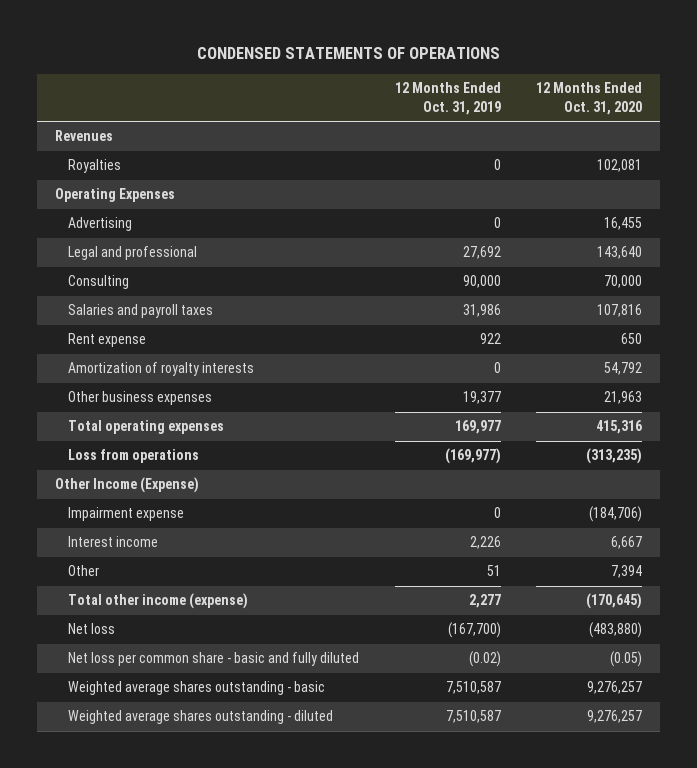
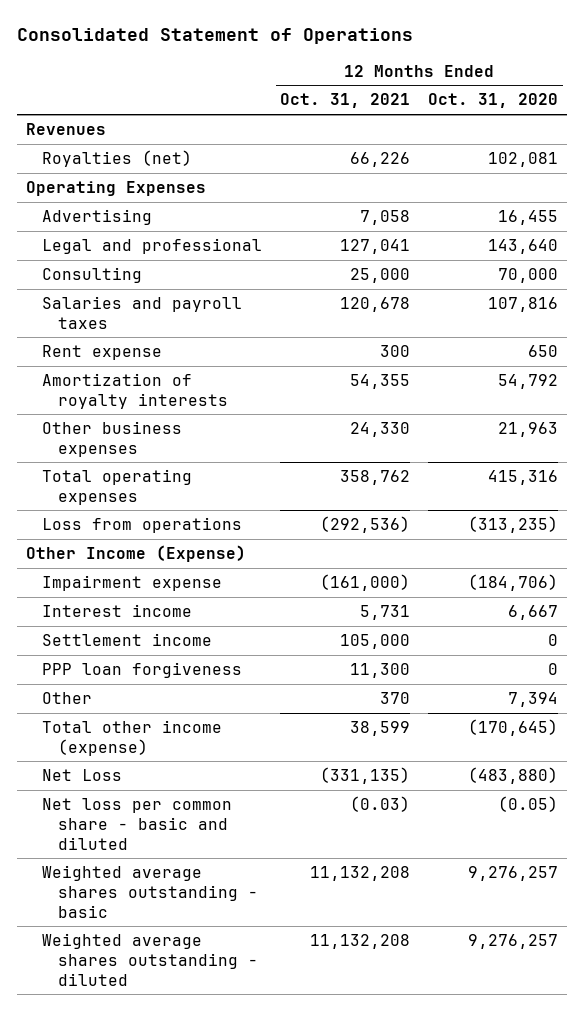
[196,47,500,60] CONDENSED STATEMENTS OF OPERATIONS -> [17,28,414,45] Consolidated Statement of Operations
[394,82,501,115] 12 Months Ended Oct. 31, 2019 -> none
none -> [280,93,411,109] Oct. 31, 2021
[68,159,122,174] Royalties -> [41,150,192,168] Royalties (net)
none -> [41,633,212,647] Settlement income
none -> [41,662,242,679] PPP loan forgiveness
[68,623,116,635] Net loss -> [41,769,122,782] Net Loss
[68,652,360,667] Net loss per common share - basic and fully diluted -> [41,798,232,850] Net loss per common share - basic and diluted

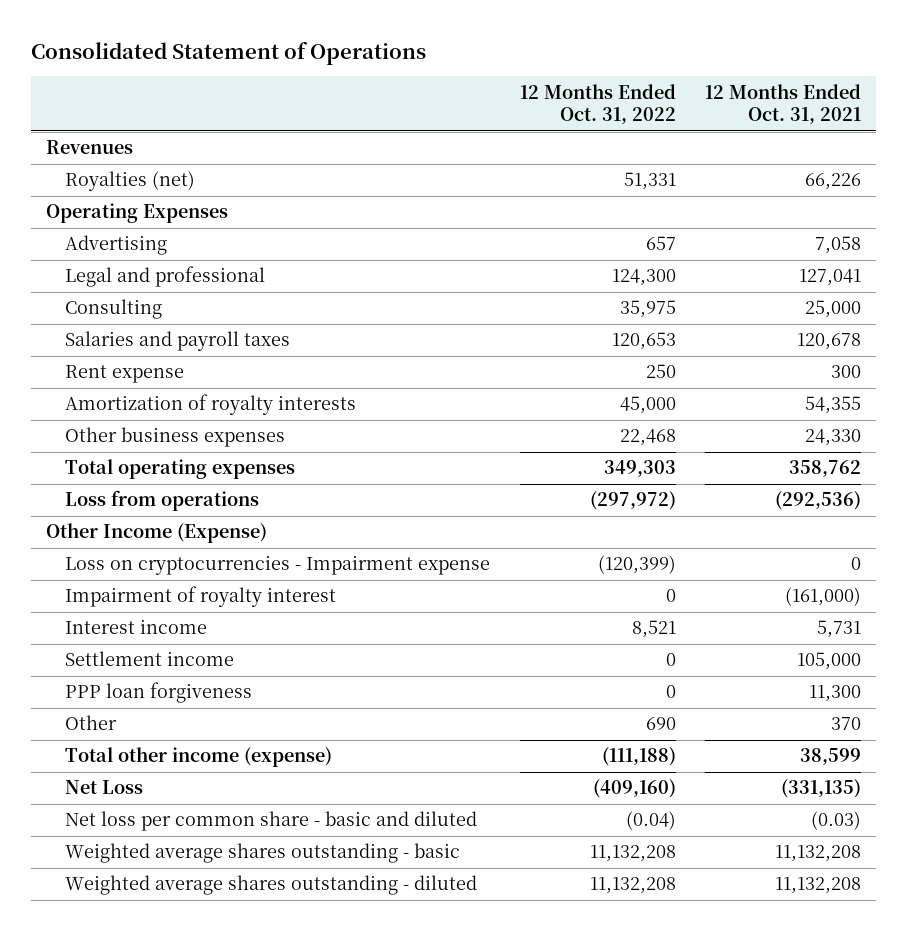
[428,93,559,109] Oct. 31, 2020 -> none
none -> [519,83,676,125] 12 Months Ended Oct. 31, 2022
none -> [64,555,490,576] Loss on cryptocurrencies - Impairment expense
[41,575,222,592] Impairment expense -> [64,586,336,608] Impairment of royalty interest

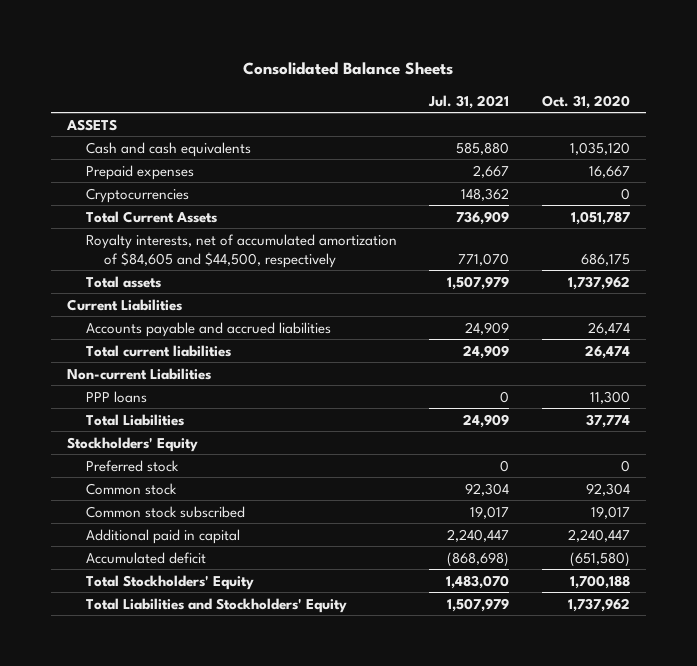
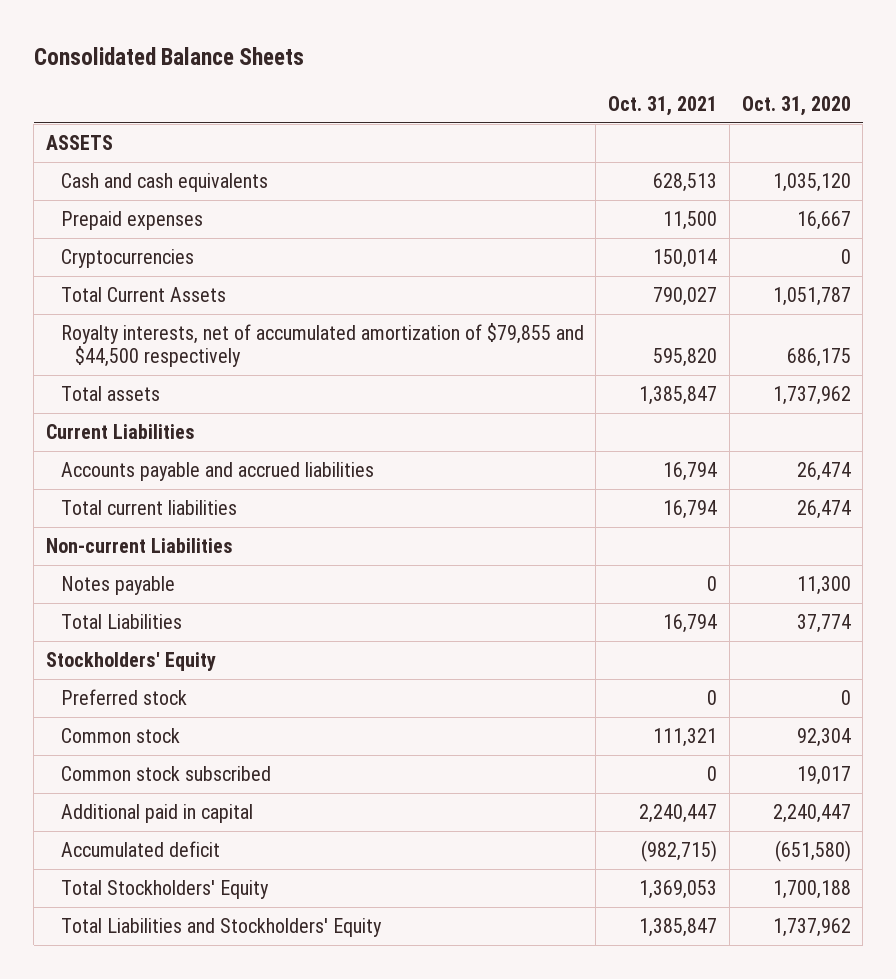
[428,94,510,109] Jul. 31, 2021 -> none
none -> [608,95,718,116] Oct. 31, 2021
[85,233,397,268] Royalty interests, net of accumulated amortization of $84,605 and $44,500, respectively -> [60,323,584,368] Royalty interests, net of accumulated amortization of $79,855 and $44,500 respectively
[85,390,147,403] PPP loans -> [60,576,175,596] Notes payable

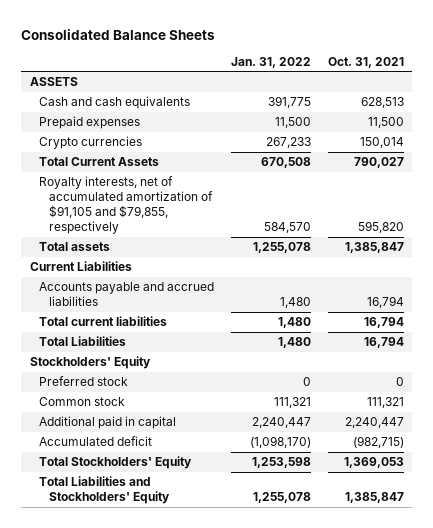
[741,95,851,116] Oct. 31, 2020 -> none
none -> [231,56,312,68] Jan. 31, 2022
[60,249,194,269] Cryptocurrencies -> [39,136,143,150] Crypto currencies
[60,323,584,368] Royalty interests, net of accumulated amortization of $79,855 and $44,500 respectively -> [39,176,214,235] Royalty interests, net of accumulated amortization of $91,105 and $79,855, respectively
[45,538,233,554] Non-current Liabilities -> none
[60,576,175,596] Notes payable -> none
[60,766,271,782] Common stock subscribed -> none

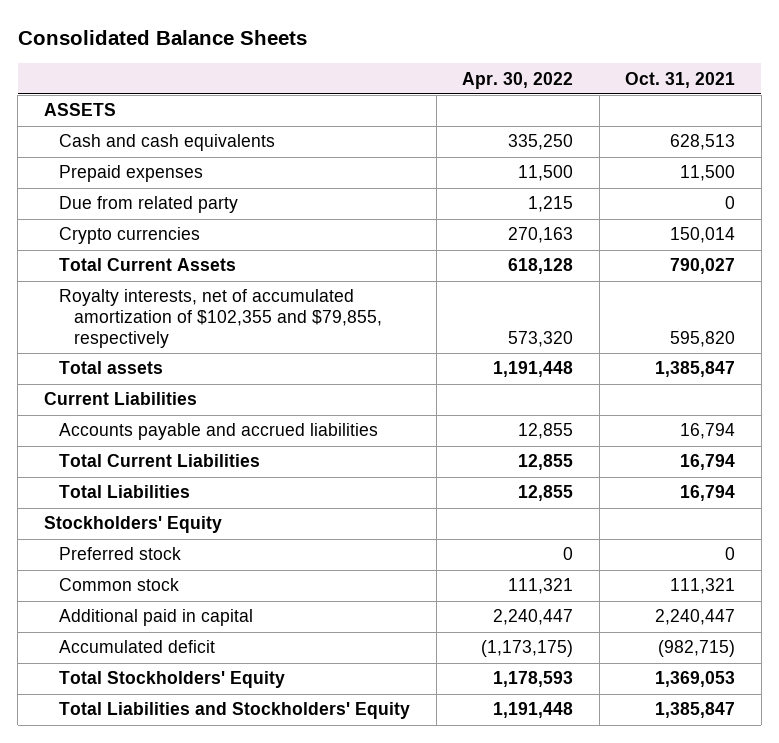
[231,56,312,68] Jan. 31, 2022 -> none
none -> [462,71,574,89] Apr. 30, 2022
none -> [59,196,239,214] Due from related party
[39,176,214,235] Royalty interests, net of accumulated amortization of $91,105 and $79,855, respectively -> [59,289,383,348] Royalty interests, net of accumulated amortization of $102,355 and $79,855, respectively
[39,316,168,327] Total current liabilities -> [59,454,261,468] Total Current Liabilities

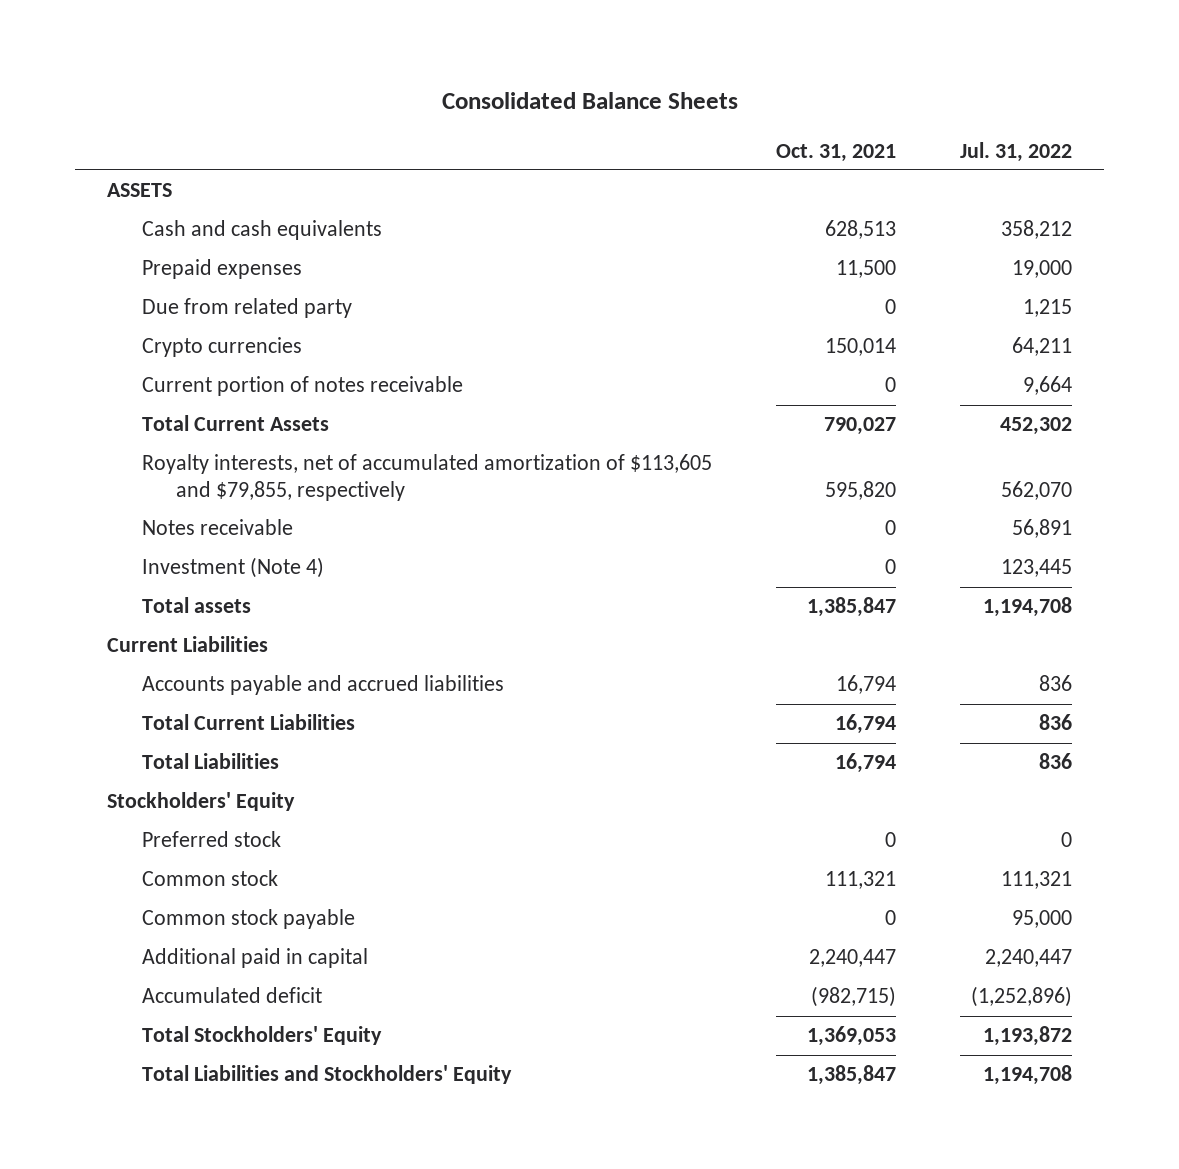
[462,71,574,89] Apr. 30, 2022 -> none
none -> [959,141,1072,162] Jul. 31, 2022
none -> [141,376,463,397] Current portion of notes receivable
[59,289,383,348] Royalty interests, net of accumulated amortization of $102,355 and $79,855, respectively -> [141,454,712,502] Royalty interests, net of accumulated amortization of $113,605 and $79,855, respectively
none -> [141,519,293,536] Notes receivable
none -> [141,557,324,579] Investment (Note 4)
none -> [141,909,355,930] Common stock payable

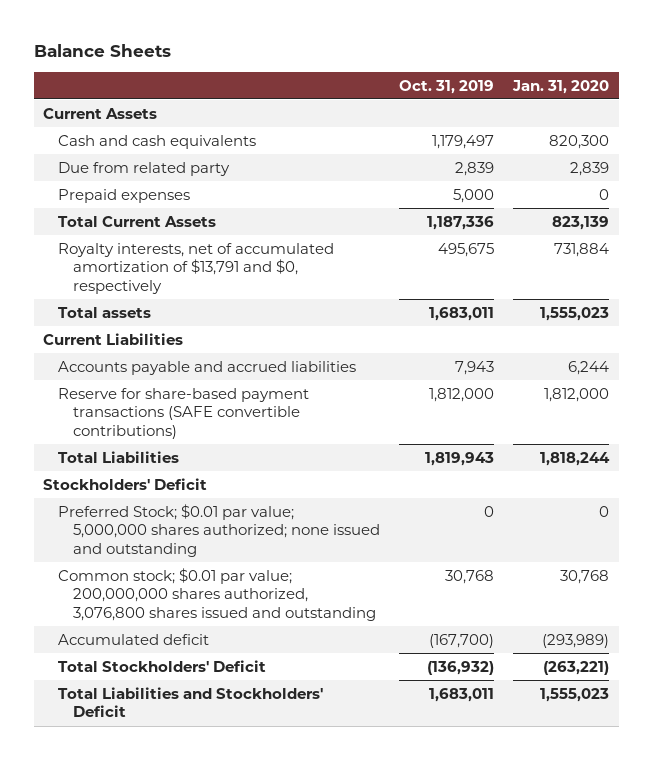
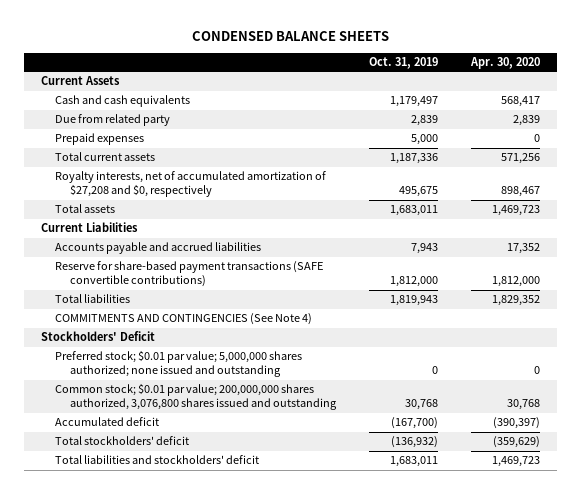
[33,43,171,57] Balance Sheets -> [191,31,389,42] CONDENSED BALANCE SHEETS
[512,79,610,94] Jan. 31, 2020 -> none
none -> [470,57,541,70] Apr. 30, 2020
[58,215,217,227] Total Current Assets -> [55,152,156,162] Total current assets
[58,242,335,294] Royalty interests, net of accumulated amortization of $13,791 and $0, respectively -> [55,171,327,198] Royalty interests, net of accumulated amortization of $27,208 and $0, respectively
[58,450,180,463] Total Liabilities -> [55,294,131,304] Total liabilities
none -> [55,313,313,326] COMMITMENTS AND CONTINGENCIES (See Note 4)
[58,503,380,557] Preferred Stock; $0.01 par value; 5,000,000 shares authorized; none issued and outstanding -> [55,350,303,378] Preferred stock; $0.01 par value; 5,000,000 shares authorized; none issued and outstanding
[58,659,267,672] Total Stockholders' Deficit -> [55,436,190,446] Total stockholders' deficit
[58,686,324,718] Total Liabilities and Stockholders' Deficit -> [55,455,260,465] Total liabilities and stockholders' deficit

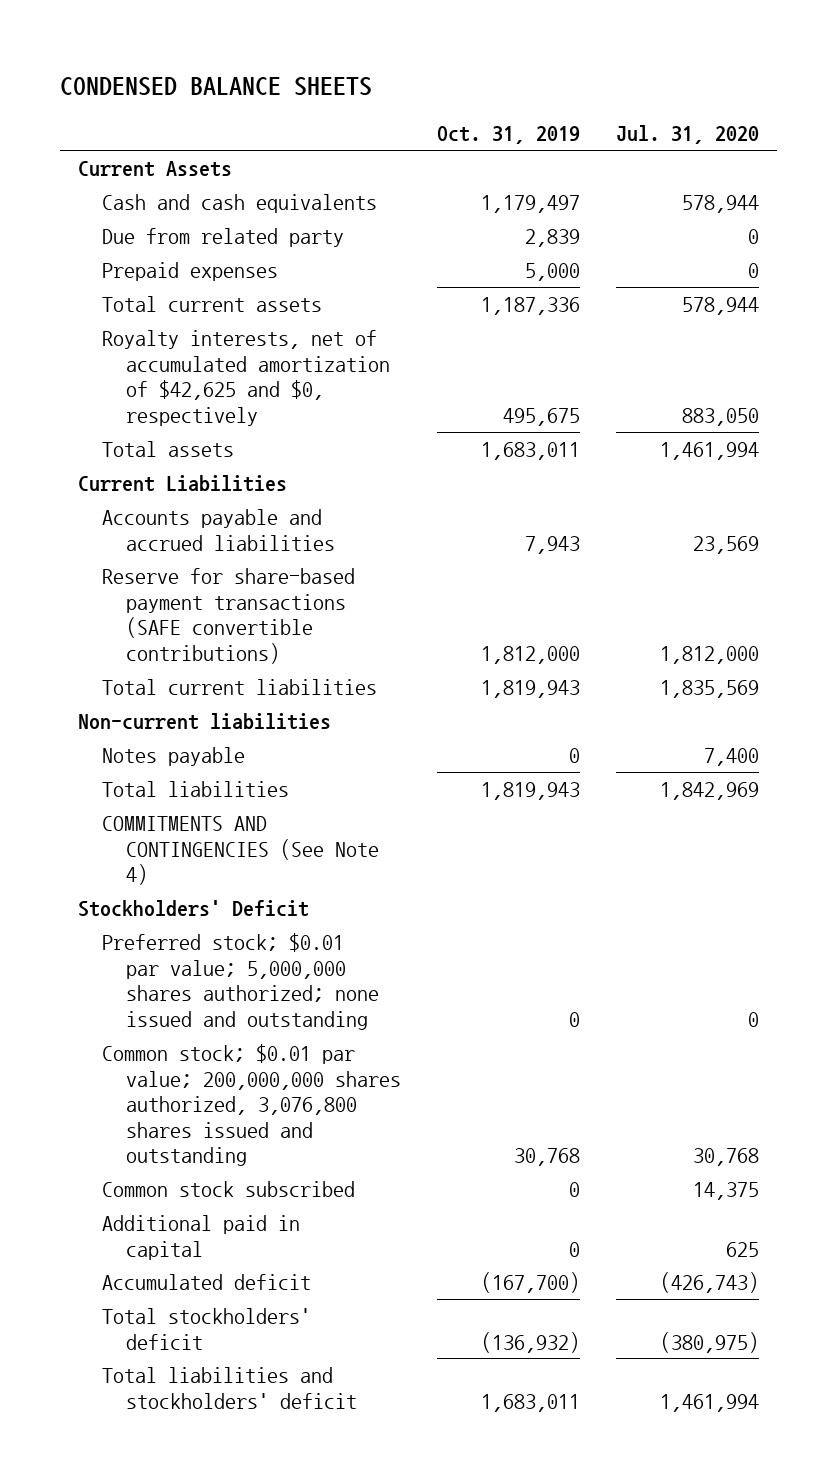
[470,57,541,70] Apr. 30, 2020 -> none
none -> [616,125,760,145] Jul. 31, 2020
[55,171,327,198] Royalty interests, net of accumulated amortization of $27,208 and $0, respectively -> [102,329,391,426] Royalty interests, net of accumulated amortization of $42,625 and $0, respectively
none -> [102,678,378,695] Total current liabilities
none -> [77,712,331,730] Non-current liabilities
none -> [102,746,246,766] Notes payable
none -> [102,1180,356,1197] Common stock subscribed
none -> [102,1214,301,1260] Additional paid in capital

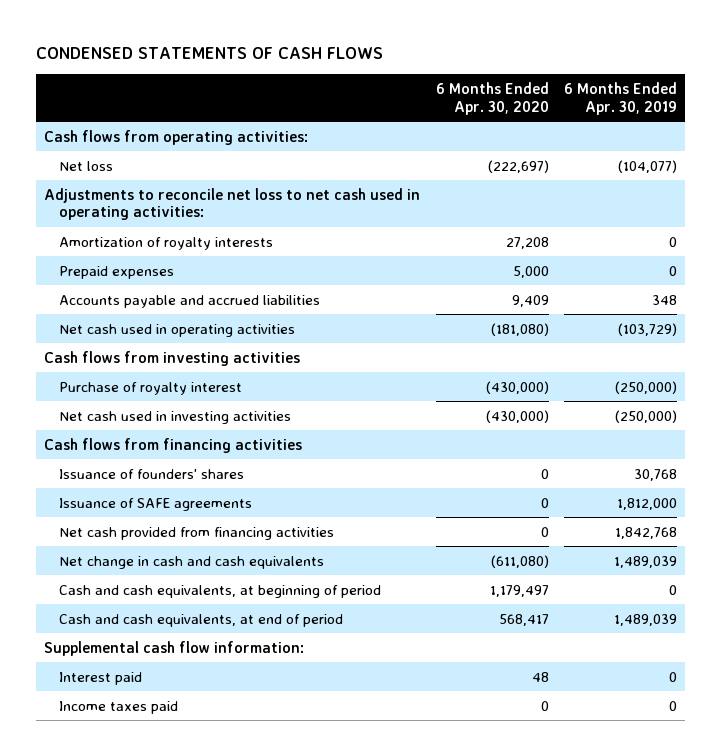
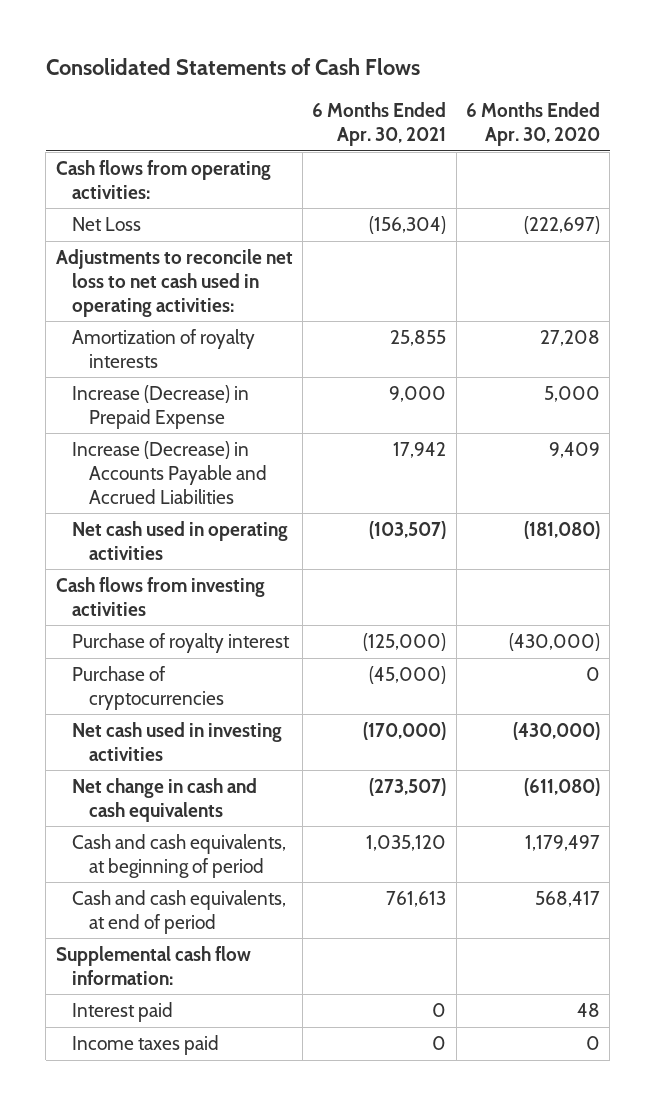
[35,47,383,60] CONDENSED STATEMENTS OF CASH FLOWS -> [45,58,420,76] Consolidated Statements of Cash Flows
[564,81,678,115] 6 Months Ended Apr. 30, 2019 -> none
none -> [312,102,447,147] 6 Months Ended Apr. 30, 2021
[59,160,114,171] Net loss -> [72,216,142,231] Net Loss
[59,265,175,279] Prepaid expenses -> [72,384,250,429] Increase (Decrease) in Prepaid Expense
[59,294,321,308] Accounts payable and accrued liabilities -> [72,440,267,504] Increase (Decrease) in Accounts Payable and Accrued Liabilities
none -> [72,665,224,710] Purchase of cryptocurrencies
[43,437,302,453] Cash flows from financing activities -> none
[59,468,245,479] Issuance of founders' shares -> none
[59,497,253,511] Issuance of SAFE agreements -> none
[59,526,335,540] Net cash provided from financing activities -> none

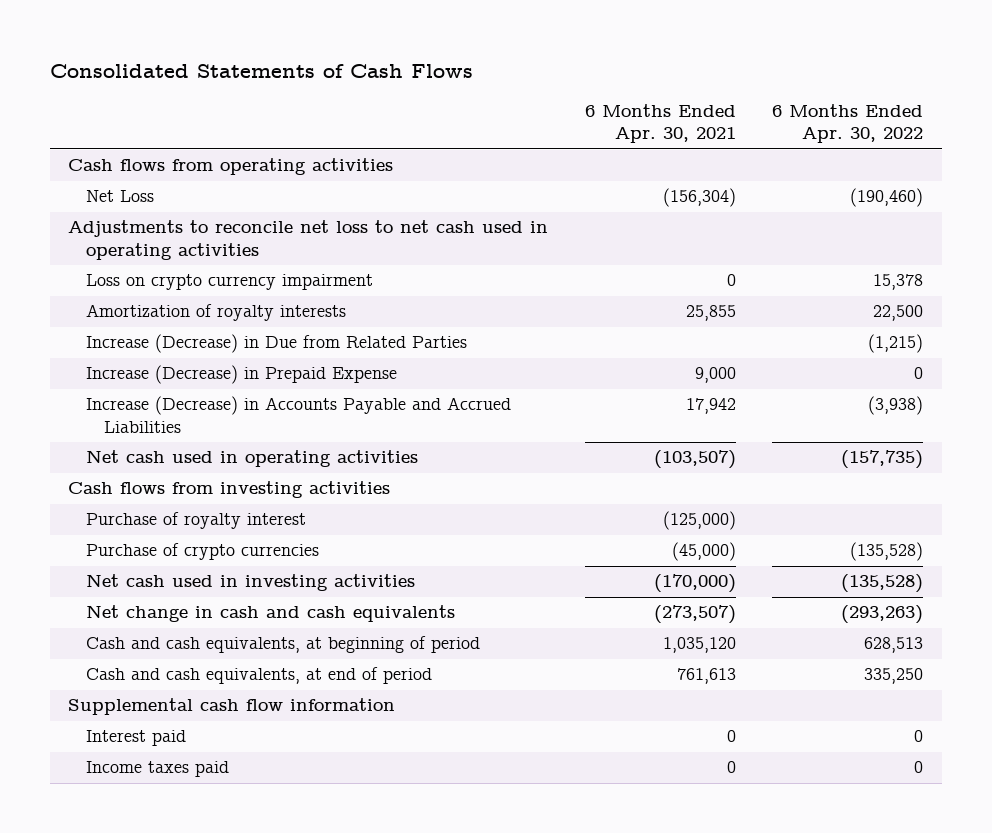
[466,102,601,147] 6 Months Ended Apr. 30, 2020 -> none
none -> [772,103,924,144] 6 Months Ended Apr. 30, 2022
[55,159,271,199] Cash flows from operating activities: -> [68,158,394,176] Cash flows from operating activities
[55,248,293,317] Adjustments to reconcile net loss to net cash used in operating activities: -> [68,220,549,260] Adjustments to reconcile net loss to net cash used in operating activities
none -> [86,274,374,291] Loss on crypto currency impairment
none -> [86,334,468,354] Increase (Decrease) in Due from Related Parties
[72,665,224,710] Purchase of cryptocurrencies -> none
none -> [86,543,320,561] Purchase of crypto currencies
[55,945,251,985] Supplemental cash flow information: -> [68,698,396,716] Supplemental cash flow information

